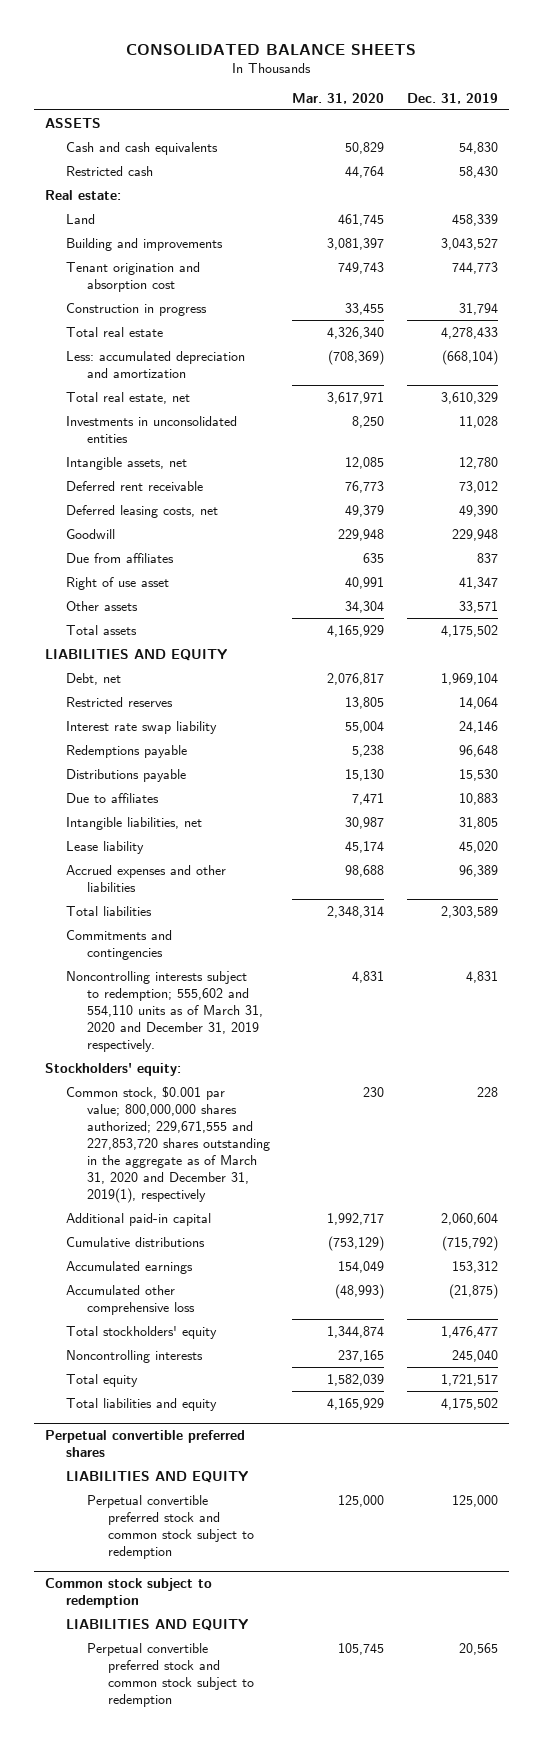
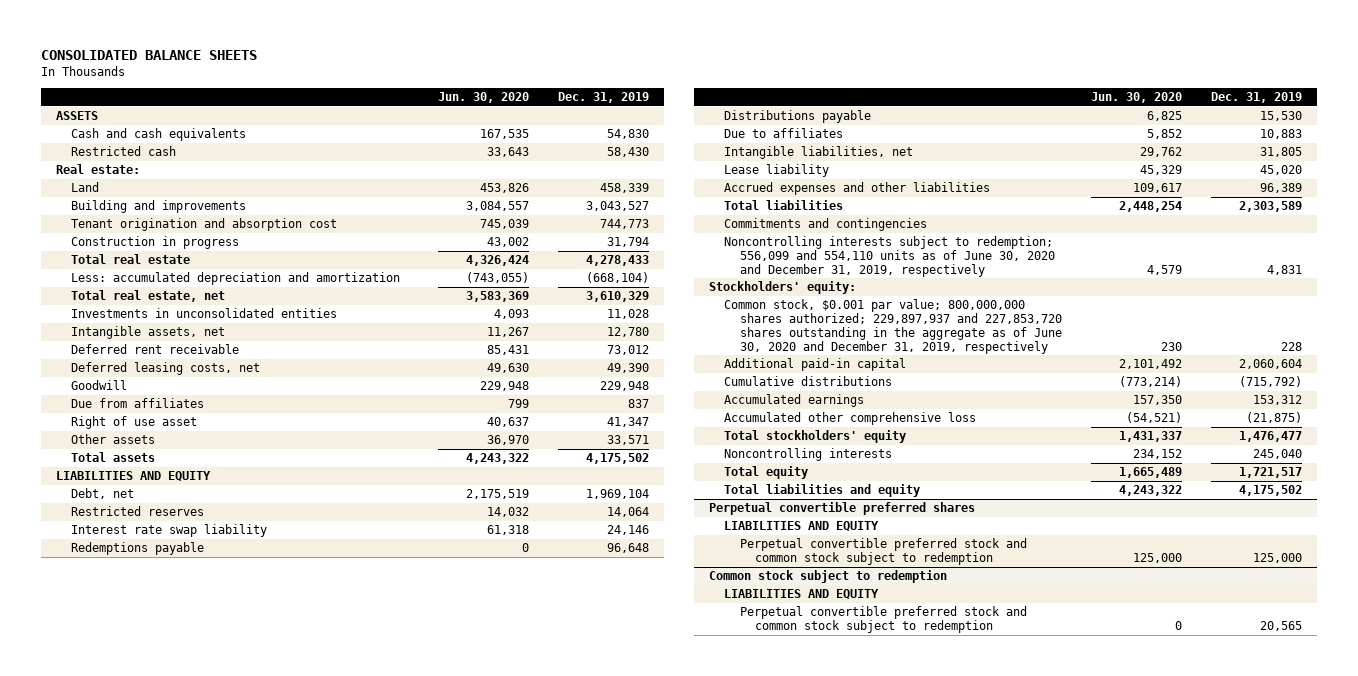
[292,92,385,104] Mar. 31, 2020 -> none
none -> [438,92,530,104] Jun. 30, 2020
[65,970,263,1052] Noncontrolling interests subject to redemption; 555,602 and 554,110 units as of March 31, 2020 and December 31, 2019 respectively. -> [724,236,1055,278] Noncontrolling interests subject to redemption; 556,099 and 554,110 units as of June 30, 2020 and December 31, 2019, respectively
[65,1085,270,1203] Common stock, $0.001 par value; 800,000,000 shares authorized; 229,671,555 and 227,853,720 shares outstanding in the aggregate as of March 31, 2020 and December 31, 2019(1), respectively -> [724,299,1062,355] Common stock, $0.001 par value; 800,000,000 shares authorized; 229,897,937 and 227,853,720 shares outstanding in the aggregate as of June 30, 2020 and December 31, 2019, respectively

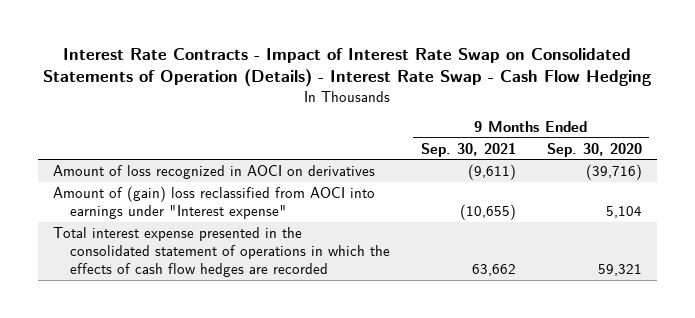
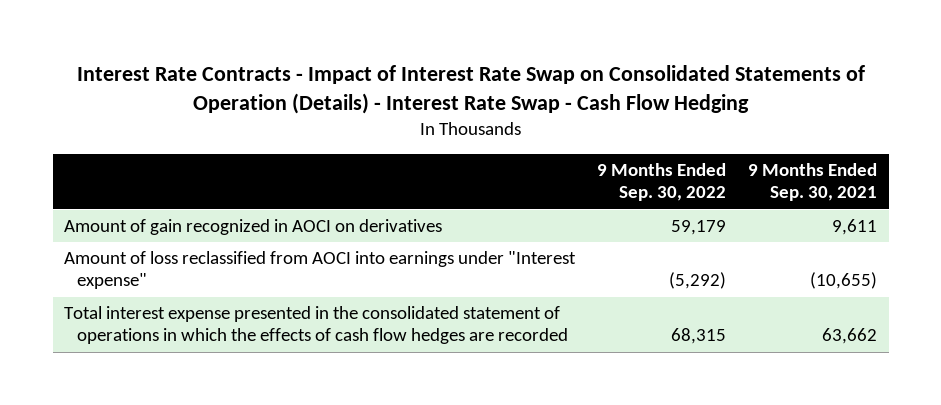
[546,142,642,157] Sep. 30, 2020 -> none
none -> [597,163,727,202] 9 Months Ended Sep. 30, 2022
[53,164,376,179] Amount of loss recognized in AOCI on derivatives -> [63,219,442,236] Amount of gain recognized in AOCI on derivatives
[467,163,516,180] (9,611) -> [832,219,878,236] 9,611
[53,185,376,219] Amount of (gain) loss reclassified from AOCI into earnings under "Interest expense" -> [63,251,576,290] Amount of loss reclassified from AOCI into earnings under "Interest expense"

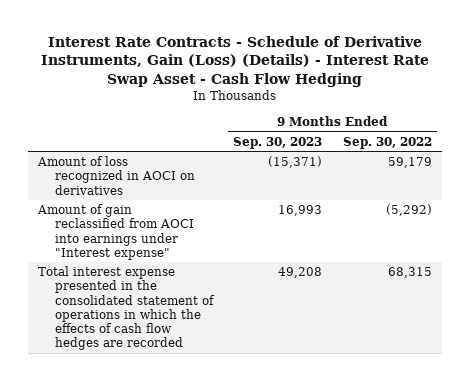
[76,65,865,115] Interest Rate Contracts - Impact of Interest Rate Swap on Consolidated Statements of Operation (Details) - Interest Rate Swap - Cash Flow Hedging -> [40,35,429,87] Interest Rate Contracts - Schedule of Derivative Instruments, Gain (Loss) (Details) - Interest Rate Swap Asset - Cash Flow Hedging
[748,163,878,202] 9 Months Ended Sep. 30, 2021 -> none
none -> [233,136,323,149] Sep. 30, 2023
[63,219,442,236] Amount of gain recognized in AOCI on derivatives -> [37,156,195,195] Amount of loss recognized in AOCI on derivatives
[63,251,576,290] Amount of loss reclassified from AOCI into earnings under "Interest expense" -> [37,204,194,260] Amount of gain reclassified from AOCI into earnings under "Interest expense"

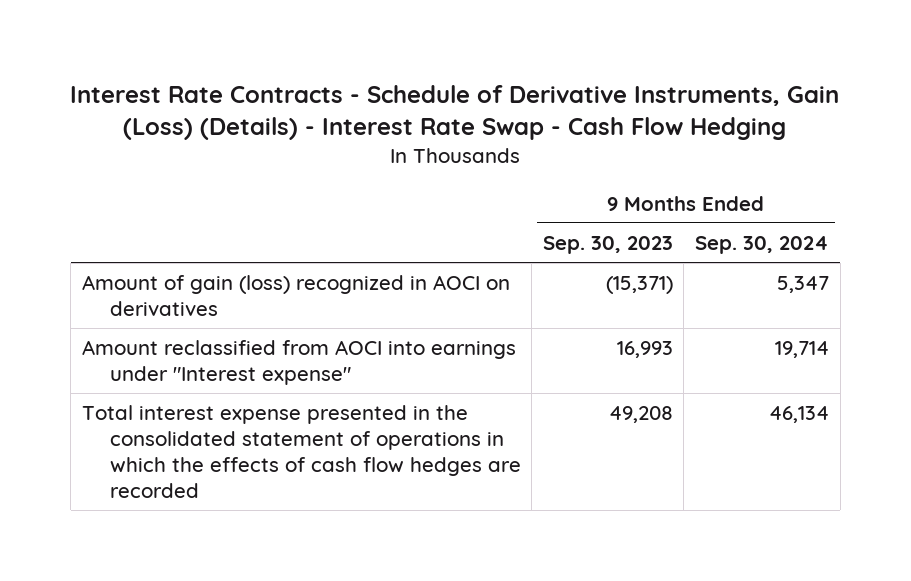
[40,35,429,87] Interest Rate Contracts - Schedule of Derivative Instruments, Gain (Loss) (Details) - Interest Rate Swap Asset - Cash Flow Hedging -> [70,84,840,141] Interest Rate Contracts - Schedule of Derivative Instruments, Gain (Loss) (Details) - Interest Rate Swap - Cash Flow Hedging
[342,136,432,149] Sep. 30, 2022 -> none
none -> [695,235,830,254] Sep. 30, 2024
[37,156,195,195] Amount of loss recognized in AOCI on derivatives -> [81,274,510,316] Amount of gain (loss) recognized in AOCI on derivatives
[37,204,194,260] Amount of gain reclassified from AOCI into earnings under "Interest expense" -> [81,339,516,385] Amount reclassified from AOCI into earnings under "Interest expense"

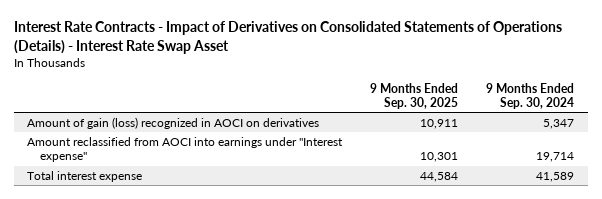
[70,84,840,141] Interest Rate Contracts - Schedule of Derivative Instruments, Gain (Loss) (Details) - Interest Rate Swap - Cash Flow Hedging -> [13,21,562,54] Interest Rate Contracts - Impact of Derivatives on Consolidated Statements of Operations (Details) - Interest Rate Swap Asset
[542,235,673,254] Sep. 30, 2023 -> none
none -> [370,82,459,110] 9 Months Ended Sep. 30, 2025
[81,404,521,498] Total interest expense presented in the consolidated statement of operations in which the effects of cash flow hedges are recorded -> none
none -> [27,170,143,182] Total interest expense

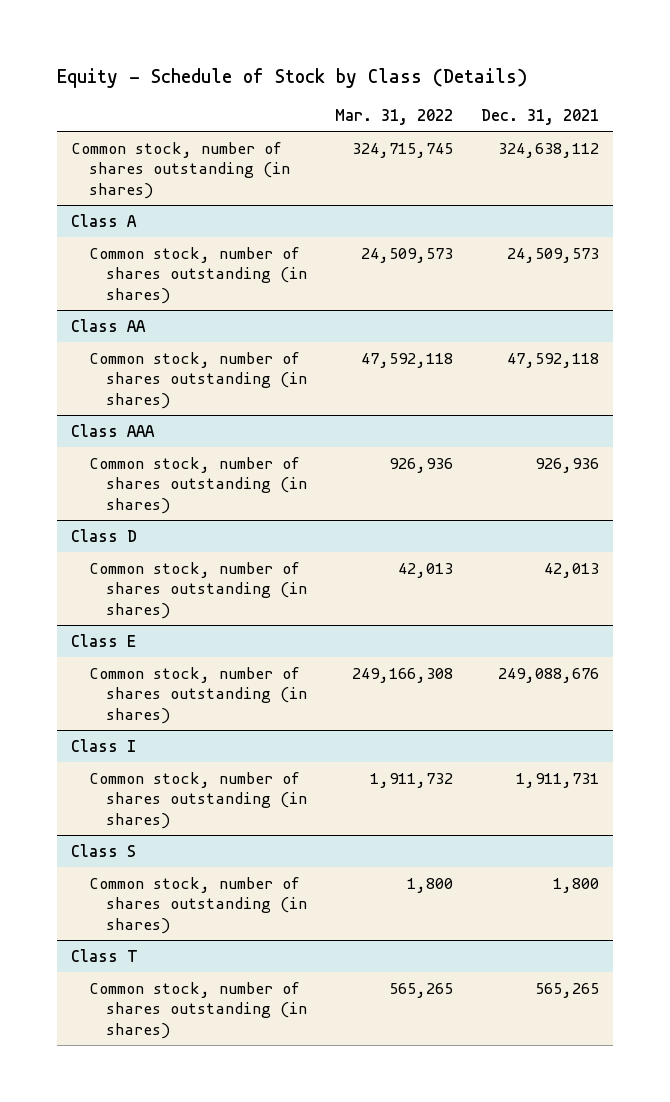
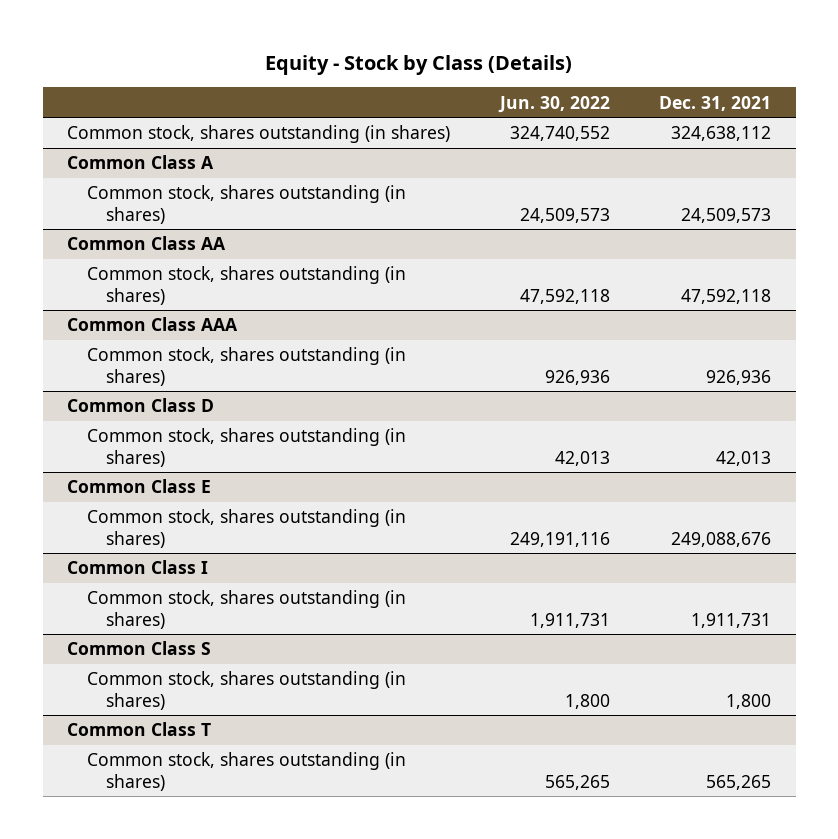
[57,68,528,89] Equity - Schedule of Stock by Class (Details) -> [265,54,573,75] Equity - Stock by Class (Details)
[334,109,453,126] Mar. 31, 2022 -> none
none -> [497,95,610,113] Jun. 30, 2022
[71,141,290,200] Common stock, number of shares outstanding (in shares) -> [67,125,451,144] Common stock, shares outstanding (in shares)
[71,213,138,227] Class A -> [67,155,215,170] Common Class A
[88,246,307,305] Common stock, number of shares outstanding (in shares) -> [86,185,406,224] Common stock, shares outstanding (in shares)
[71,318,147,332] Class AA -> [67,236,227,251] Common Class AA
[88,351,307,410] Common stock, number of shares outstanding (in shares) -> [86,266,406,305] Common stock, shares outstanding (in shares)
[71,423,156,437] Class AAA -> [67,317,239,332] Common Class AAA
[88,456,307,515] Common stock, number of shares outstanding (in shares) -> [86,347,406,386] Common stock, shares outstanding (in shares)
[71,528,138,542] Class D -> [67,398,215,413] Common Class D
[88,561,307,620] Common stock, number of shares outstanding (in shares) -> [86,428,406,467] Common stock, shares outstanding (in shares)
[71,633,137,647] Class E -> [67,479,212,494] Common Class E
[88,666,307,725] Common stock, number of shares outstanding (in shares) -> [86,509,406,548] Common stock, shares outstanding (in shares)
[71,738,137,752] Class I -> [67,560,209,575] Common Class I
[88,771,307,830] Common stock, number of shares outstanding (in shares) -> [86,590,406,629] Common stock, shares outstanding (in shares)
[71,843,137,857] Class S -> [67,641,212,656] Common Class S
[88,876,307,935] Common stock, number of shares outstanding (in shares) -> [86,671,406,710] Common stock, shares outstanding (in shares)
[71,948,139,962] Class T -> [67,722,212,737] Common Class T
[88,981,307,1040] Common stock, number of shares outstanding (in shares) -> [86,752,406,791] Common stock, shares outstanding (in shares)

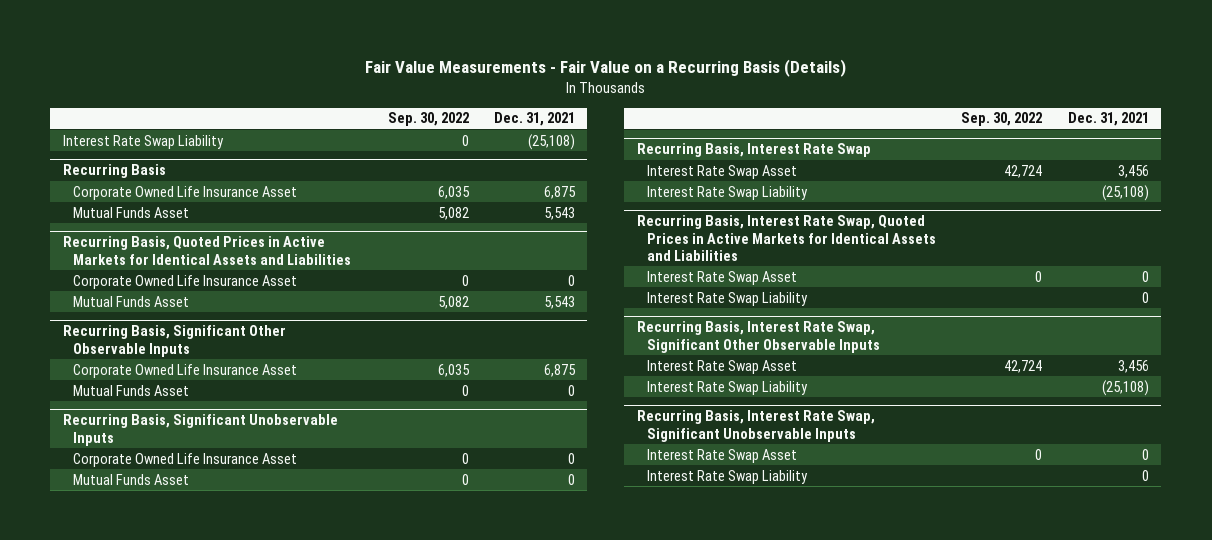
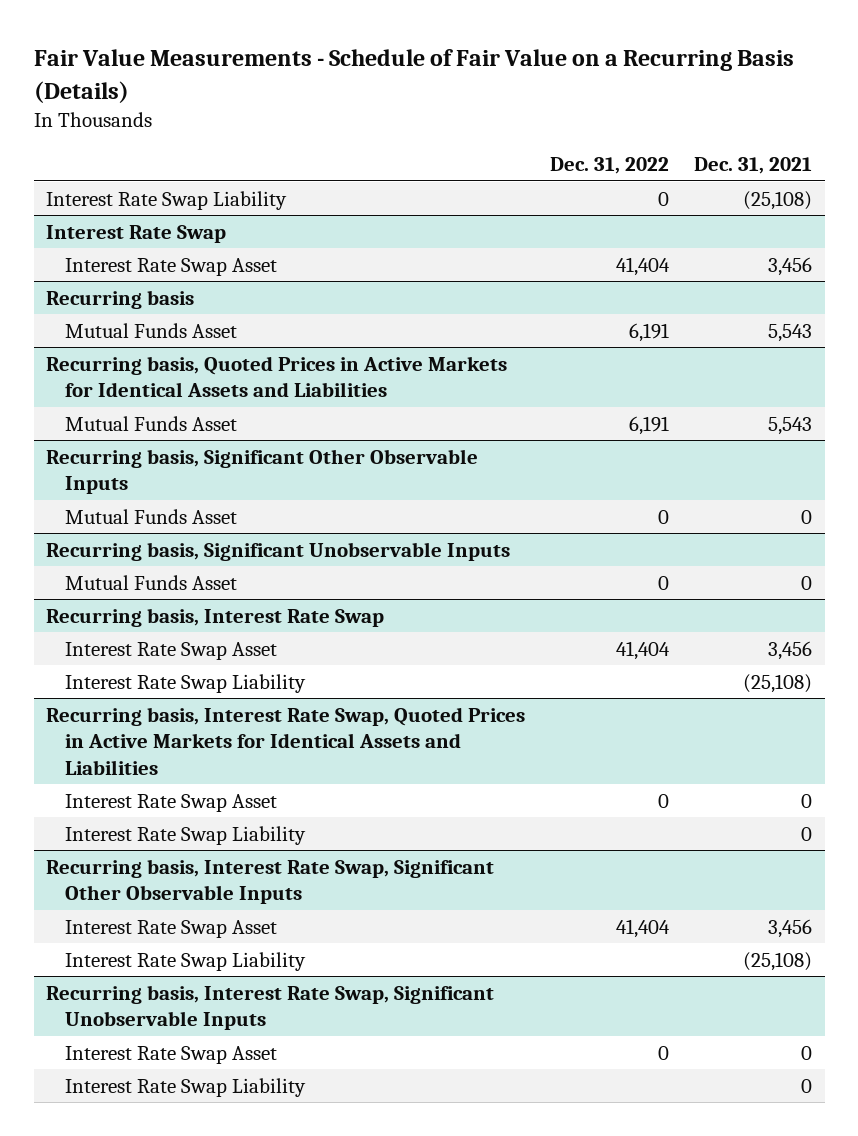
[364,59,846,78] Fair Value Measurements - Fair Value on a Recurring Basis (Details) -> [33,49,794,103] Fair Value Measurements - Schedule of Fair Value on a Recurring Basis (Details)
[387,112,469,127] Sep. 30, 2022 -> none
none -> [550,157,670,175] Dec. 31, 2022
[73,185,298,200] Corporate Owned Life Insurance Asset -> none
none -> [46,224,227,243] Interest Rate Swap
none -> [64,257,277,276] Interest Rate Swap Asset
[62,164,166,179] Recurring Basis -> [46,289,195,309] Recurring basis
[73,274,298,289] Corporate Owned Life Insurance Asset -> none
[62,236,352,265] Recurring Basis, Quoted Prices in Active Markets for Identical Assets and Liabilities -> [46,355,508,398] Recurring basis, Quoted Prices in Active Markets for Identical Assets and Liabilities
[73,363,298,378] Corporate Owned Life Insurance Asset -> none
[62,325,286,357] Recurring Basis, Significant Other Observable Inputs -> [46,448,479,495] Recurring basis, Significant Other Observable Inputs
[73,452,298,467] Corporate Owned Life Insurance Asset -> none
[62,414,338,446] Recurring Basis, Significant Unobservable Inputs -> [46,541,511,561] Recurring basis, Significant Unobservable Inputs
[636,143,871,158] Recurring Basis, Interest Rate Swap -> [46,607,385,627] Recurring basis, Interest Rate Swap
[636,215,937,261] Recurring Basis, Interest Rate Swap, Quoted Prices in Active Markets for Identical Assets and Liabilities -> [46,706,526,775] Recurring basis, Interest Rate Swap, Quoted Prices in Active Markets for Identical Assets and Liabilities
[636,321,881,353] Recurring Basis, Interest Rate Swap, Significant Other Observable Inputs -> [46,858,495,905] Recurring basis, Interest Rate Swap, Significant Other Observable Inputs
[636,410,875,442] Recurring Basis, Interest Rate Swap, Significant Unobservable Inputs -> [46,984,495,1031] Recurring basis, Interest Rate Swap, Significant Unobservable Inputs

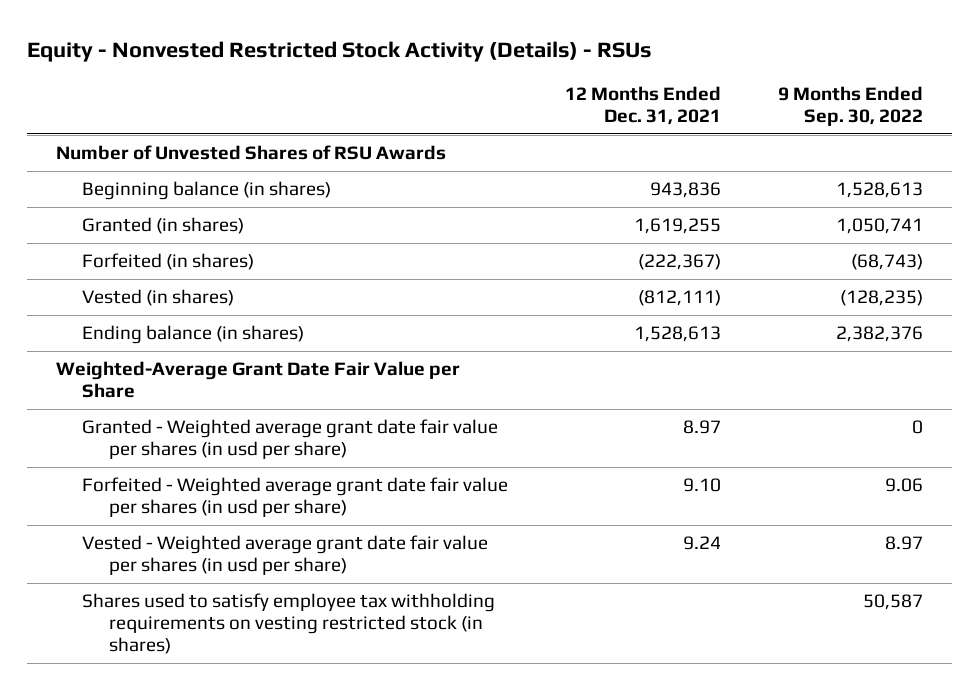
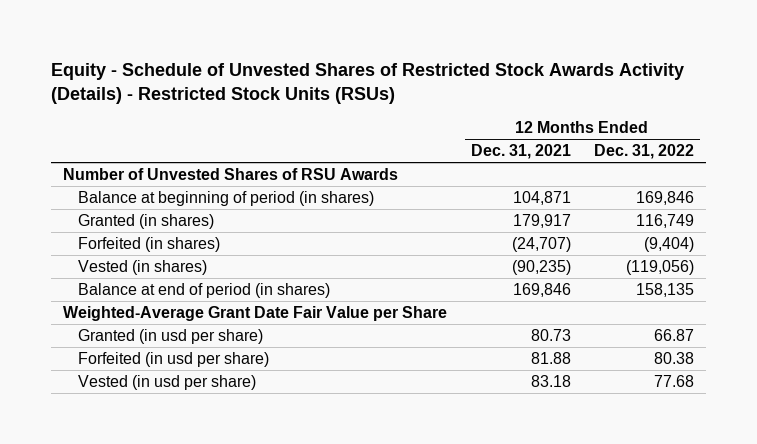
[27,40,653,62] Equity - Nonvested Restricted Stock Activity (Details) - RSUs -> [51,62,685,105] Equity - Schedule of Unvested Shares of Restricted Stock Awards Activity (Details) - Restricted Stock Units (RSUs)
[778,85,924,127] 9 Months Ended Sep. 30, 2022 -> none
none -> [594,144,695,160] Dec. 31, 2022
[82,181,332,201] Beginning balance (in shares) -> [77,191,374,207] Balance at beginning of period (in shares)
[650,182,722,199] 943,836 -> [512,191,571,206] 104,871
[634,218,722,235] 1,619,255 -> [512,214,571,229] 179,917
[638,254,722,271] (222,367) -> [511,237,571,253] (24,707)
[638,290,722,307] (812,111) -> [511,260,571,276] (90,235)
[82,325,305,345] Ending balance (in shares) -> [77,283,330,299] Balance at end of period (in shares)
[634,326,722,343] 1,528,613 -> [512,283,571,298] 169,846
[82,593,496,655] Shares used to satisfy employee tax withholding requirements on vesting restricted stock (in shares) -> none
[82,419,499,460] Granted - Weighted average grant date fair value per shares (in usd per share) -> [77,329,263,345] Granted (in usd per share)
[683,420,722,435] 8.97 -> [530,329,571,342] 80.73
[82,477,509,518] Forfeited - Weighted average grant date fair value per shares (in usd per share) -> [77,352,269,368] Forfeited (in usd per share)
[683,478,722,493] 9.10 -> [530,352,571,365] 81.88
[82,535,489,576] Vested - Weighted average grant date fair value per shares (in usd per share) -> [77,375,256,391] Vested (in usd per share)
[683,536,722,551] 9.24 -> [530,375,571,388] 83.18

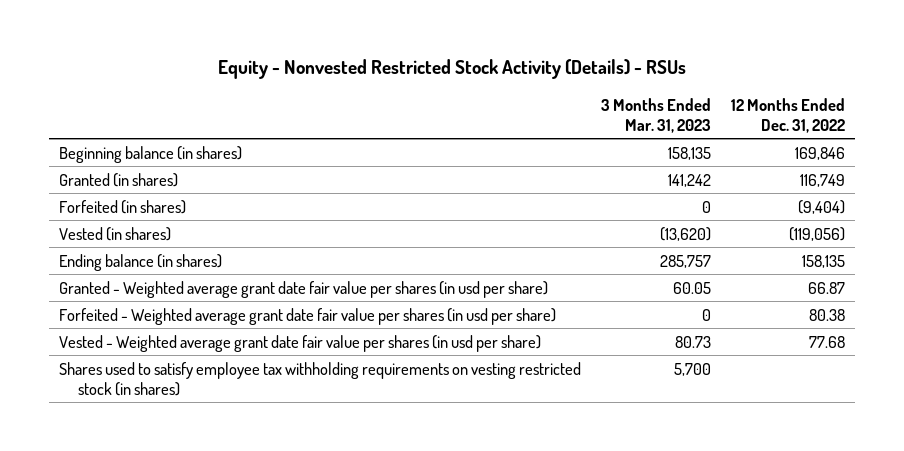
[51,62,685,105] Equity - Schedule of Unvested Shares of Restricted Stock Awards Activity (Details) - Restricted Stock Units (RSUs) -> [217,59,686,80] Equity - Nonvested Restricted Stock Activity (Details) - RSUs
[470,144,571,160] Dec. 31, 2021 -> none
none -> [600,97,711,133] 3 Months Ended Mar. 31, 2023
[62,168,398,181] Number of Unvested Shares of RSU Awards -> none
[77,191,374,207] Balance at beginning of period (in shares) -> [58,145,242,163] Beginning balance (in shares)
[62,306,447,322] Weighted-Average Grant Date Fair Value per Share -> none
[77,283,330,299] Balance at end of period (in shares) -> [58,253,222,271] Ending balance (in shares)
[77,329,263,345] Granted (in usd per share) -> [58,280,548,298] Granted - Weighted average grant date fair value per shares (in usd per share)
[77,352,269,368] Forfeited (in usd per share) -> [58,307,556,325] Forfeited - Weighted average grant date fair value per shares (in usd per share)
[77,375,256,391] Vested (in usd per share) -> [58,334,541,352] Vested - Weighted average grant date fair value per shares (in usd per share)
none -> [58,361,581,396] Shares used to satisfy employee tax withholding requirements on vesting restricted stock (in shares)

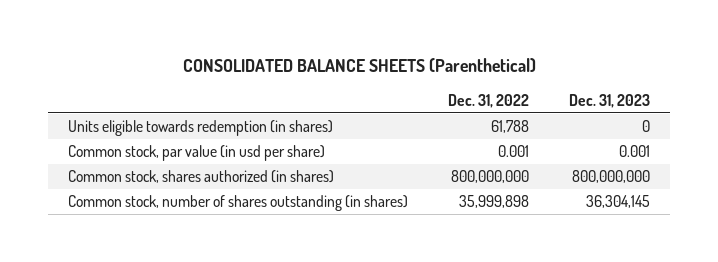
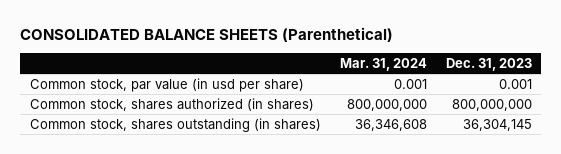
[448,93,530,108] Dec. 31, 2022 -> none
none -> [339,58,427,72] Mar. 31, 2024
[68,120,334,137] Units eligible towards redemption (in shares) -> none
[68,195,409,212] Common stock, number of shares outstanding (in shares) -> [29,117,321,132] Common stock, shares outstanding (in shares)

